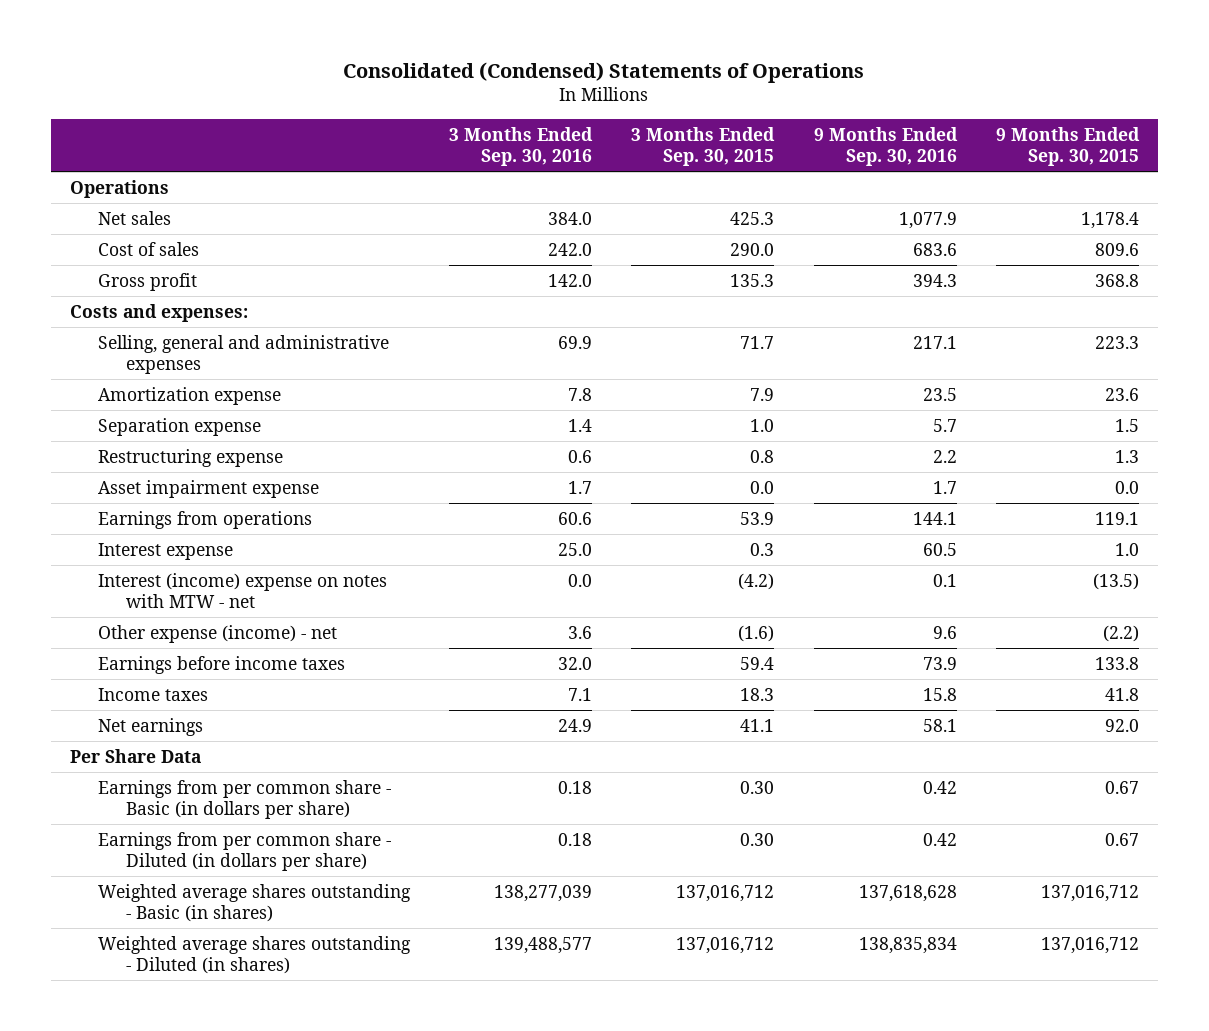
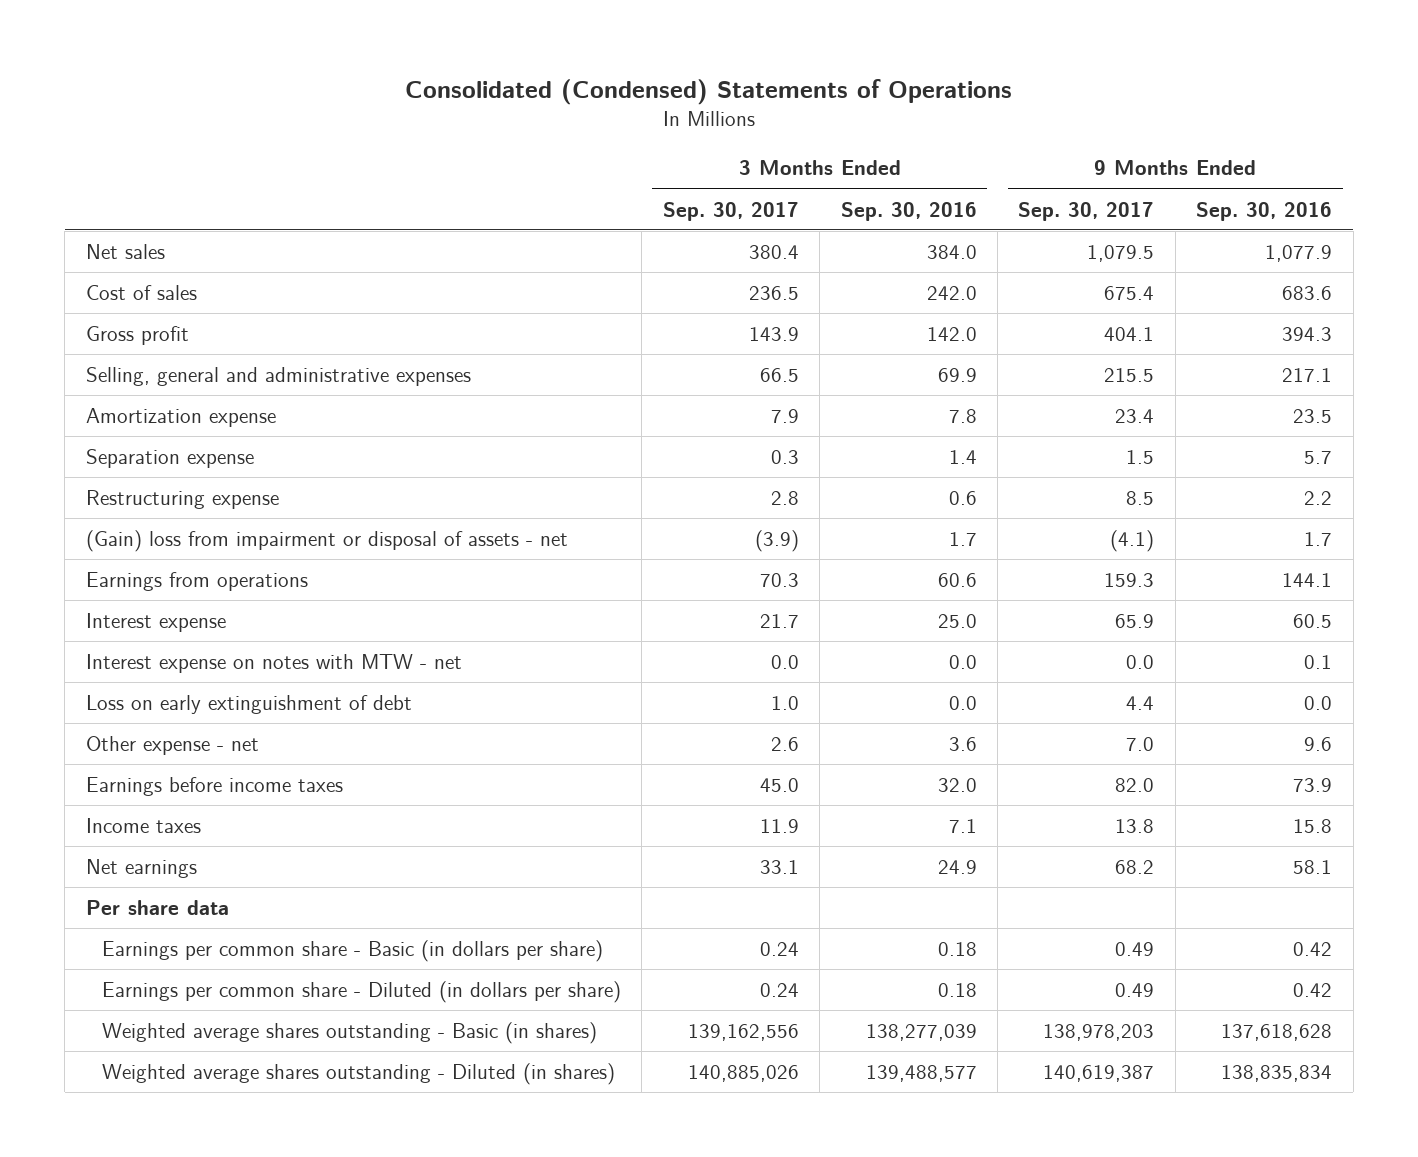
[631,126,776,167] 3 Months Ended Sep. 30, 2015 -> none
[995,126,1140,167] 9 Months Ended Sep. 30, 2015 -> none
none -> [662,201,799,221] Sep. 30, 2017
none -> [1018,201,1155,221] Sep. 30, 2017
[70,179,170,198] Operations -> none
[70,303,249,322] Costs and expenses: -> none
[98,479,320,498] Asset impairment expense -> [85,530,568,553] (Gain) loss from impairment or disposal of assets - net
[98,572,388,609] Interest (income) expense on notes with MTW - net -> [85,654,462,674] Interest expense on notes with MTW - net
none -> [85,695,412,715] Loss on early extinguishment of debt
[98,624,338,643] Other expense (income) - net -> [85,736,259,756] Other expense - net
[70,748,202,763] Per Share Data -> [85,900,229,916] Per share data
[98,779,392,820] Earnings from per common share - Basic (in dollars per share) -> [101,940,603,963] Earnings per common share - Basic (in dollars per share)
[98,831,392,872] Earnings from per common share - Diluted (in dollars per share) -> [101,981,621,1004] Earnings per common share - Diluted (in dollars per share)

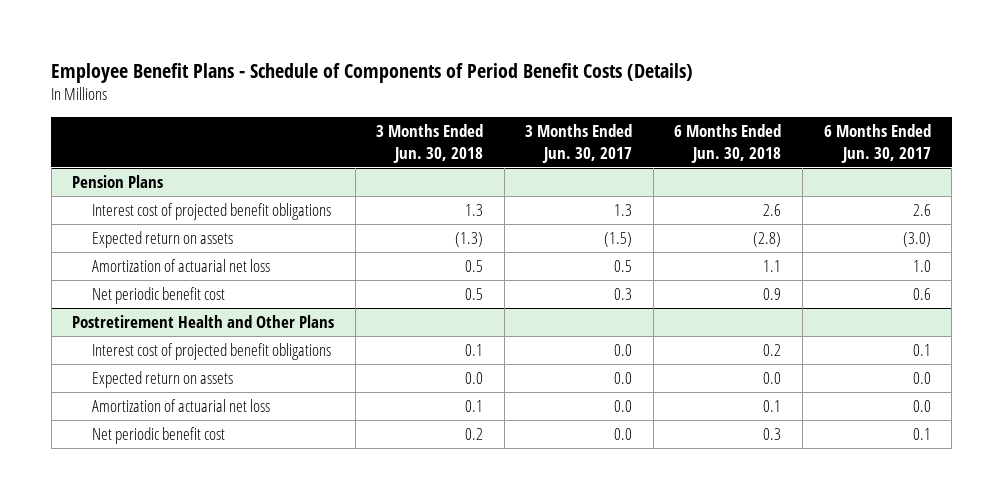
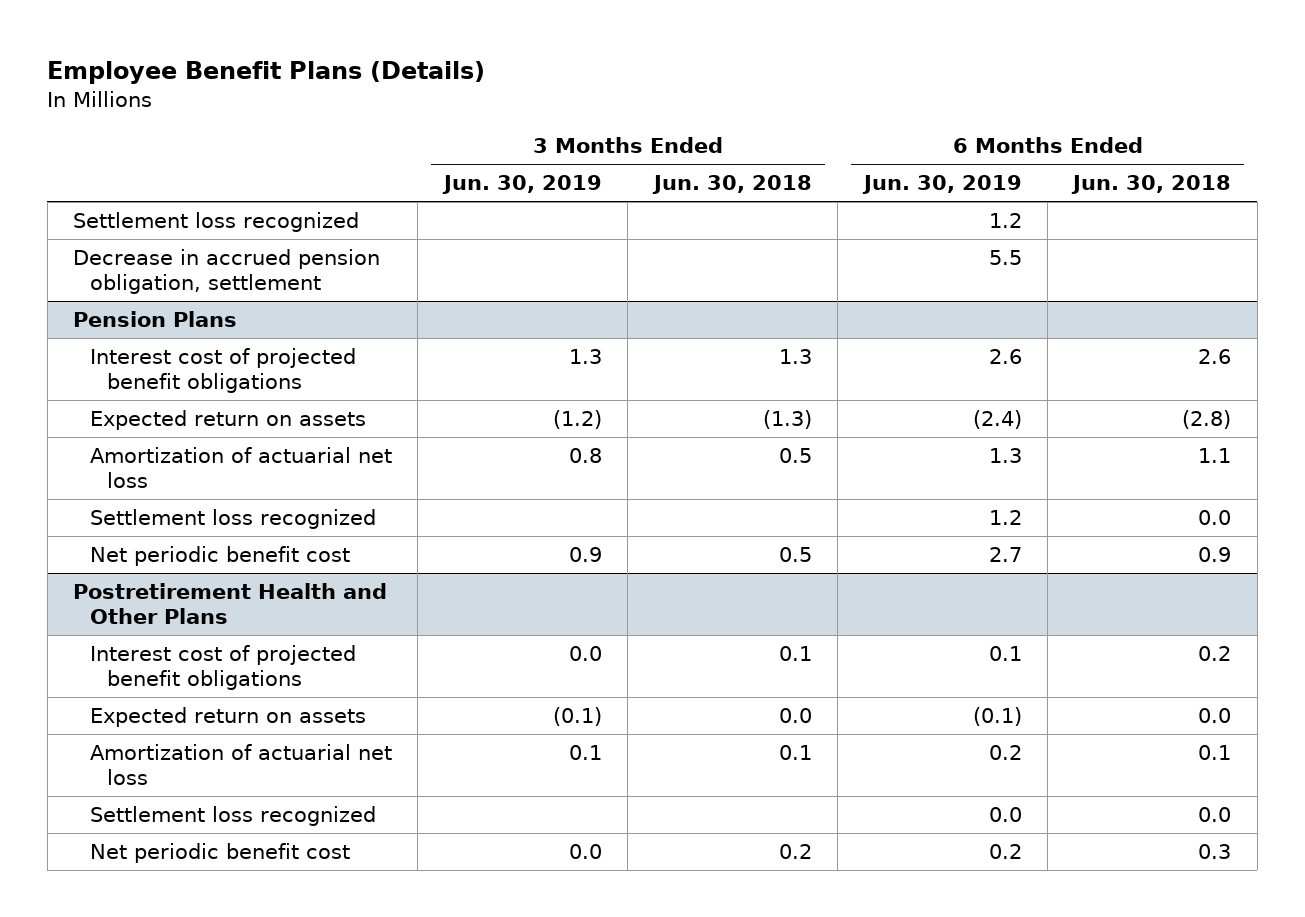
[51,62,694,83] Employee Benefit Plans - Schedule of Components of Period Benefit Costs (Details) -> [47,60,486,84] Employee Benefit Plans (Details)
[525,124,633,163] 3 Months Ended Jun. 30, 2017 -> none
[823,124,931,163] 6 Months Ended Jun. 30, 2017 -> none
none -> [441,175,602,195] Jun. 30, 2019
none -> [861,175,1022,195] Jun. 30, 2019
none -> [73,212,360,233] Settlement loss recognized
none -> [73,249,381,295] Decrease in accrued pension obligation, settlement
none -> [89,509,376,530] Settlement loss recognized
none -> [89,806,376,827] Settlement loss recognized

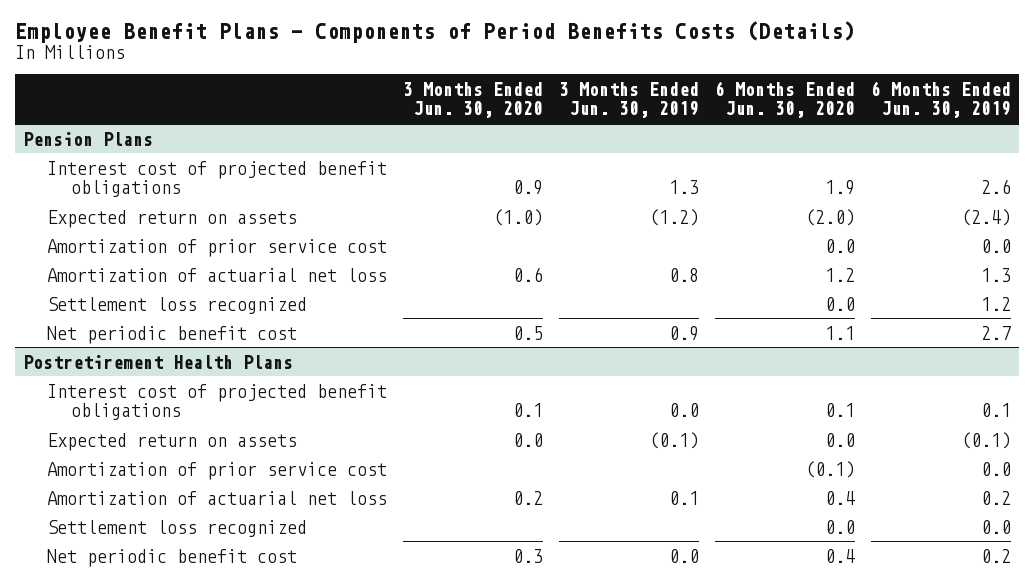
[47,60,486,84] Employee Benefit Plans (Details) -> [15,20,856,43] Employee Benefit Plans - Components of Period Benefits Costs (Details)
[651,175,812,195] Jun. 30, 2018 -> none
[1071,175,1232,195] Jun. 30, 2018 -> none
none -> [402,81,543,119] 3 Months Ended Jun. 30, 2020
none -> [714,80,855,119] 6 Months Ended Jun. 30, 2020
[73,212,360,233] Settlement loss recognized -> none
[73,249,381,295] Decrease in accrued pension obligation, settlement -> none
none -> [46,238,387,257] Amortization of prior service cost
[73,583,388,625] Postretirement Health and Other Plans -> [23,354,294,369] Postretirement Health Plans
none -> [46,461,387,480] Amortization of prior service cost

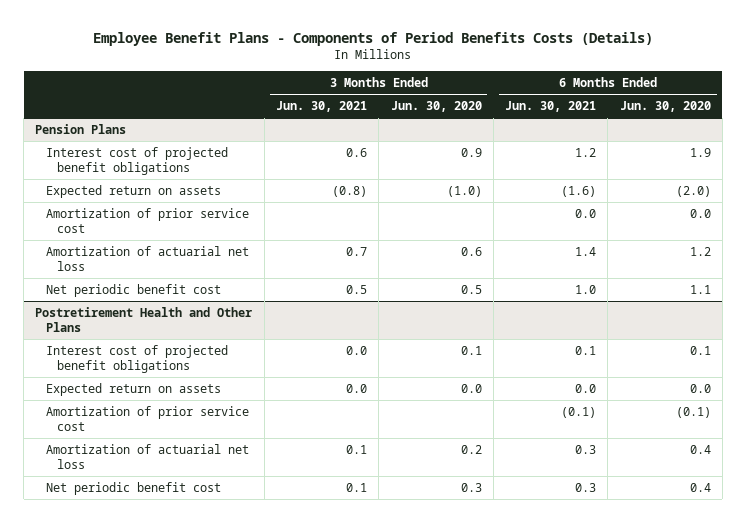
[558,81,699,119] 3 Months Ended Jun. 30, 2019 -> none
[870,80,1011,119] 6 Months Ended Jun. 30, 2019 -> none
none -> [276,101,368,113] Jun. 30, 2021
none -> [505,101,597,113] Jun. 30, 2021
[46,296,307,314] Settlement loss recognized -> none
[23,354,294,369] Postretirement Health Plans -> [35,306,253,333] Postretirement Health and Other Plans
[46,519,307,537] Settlement loss recognized -> none

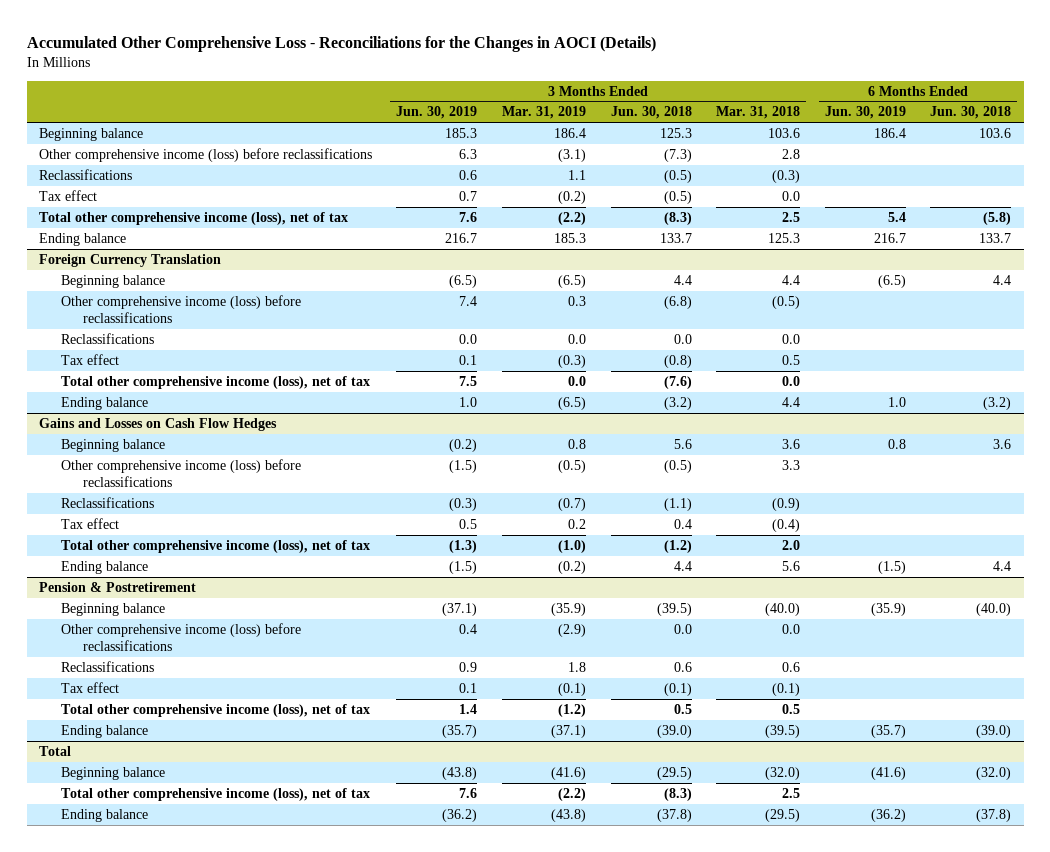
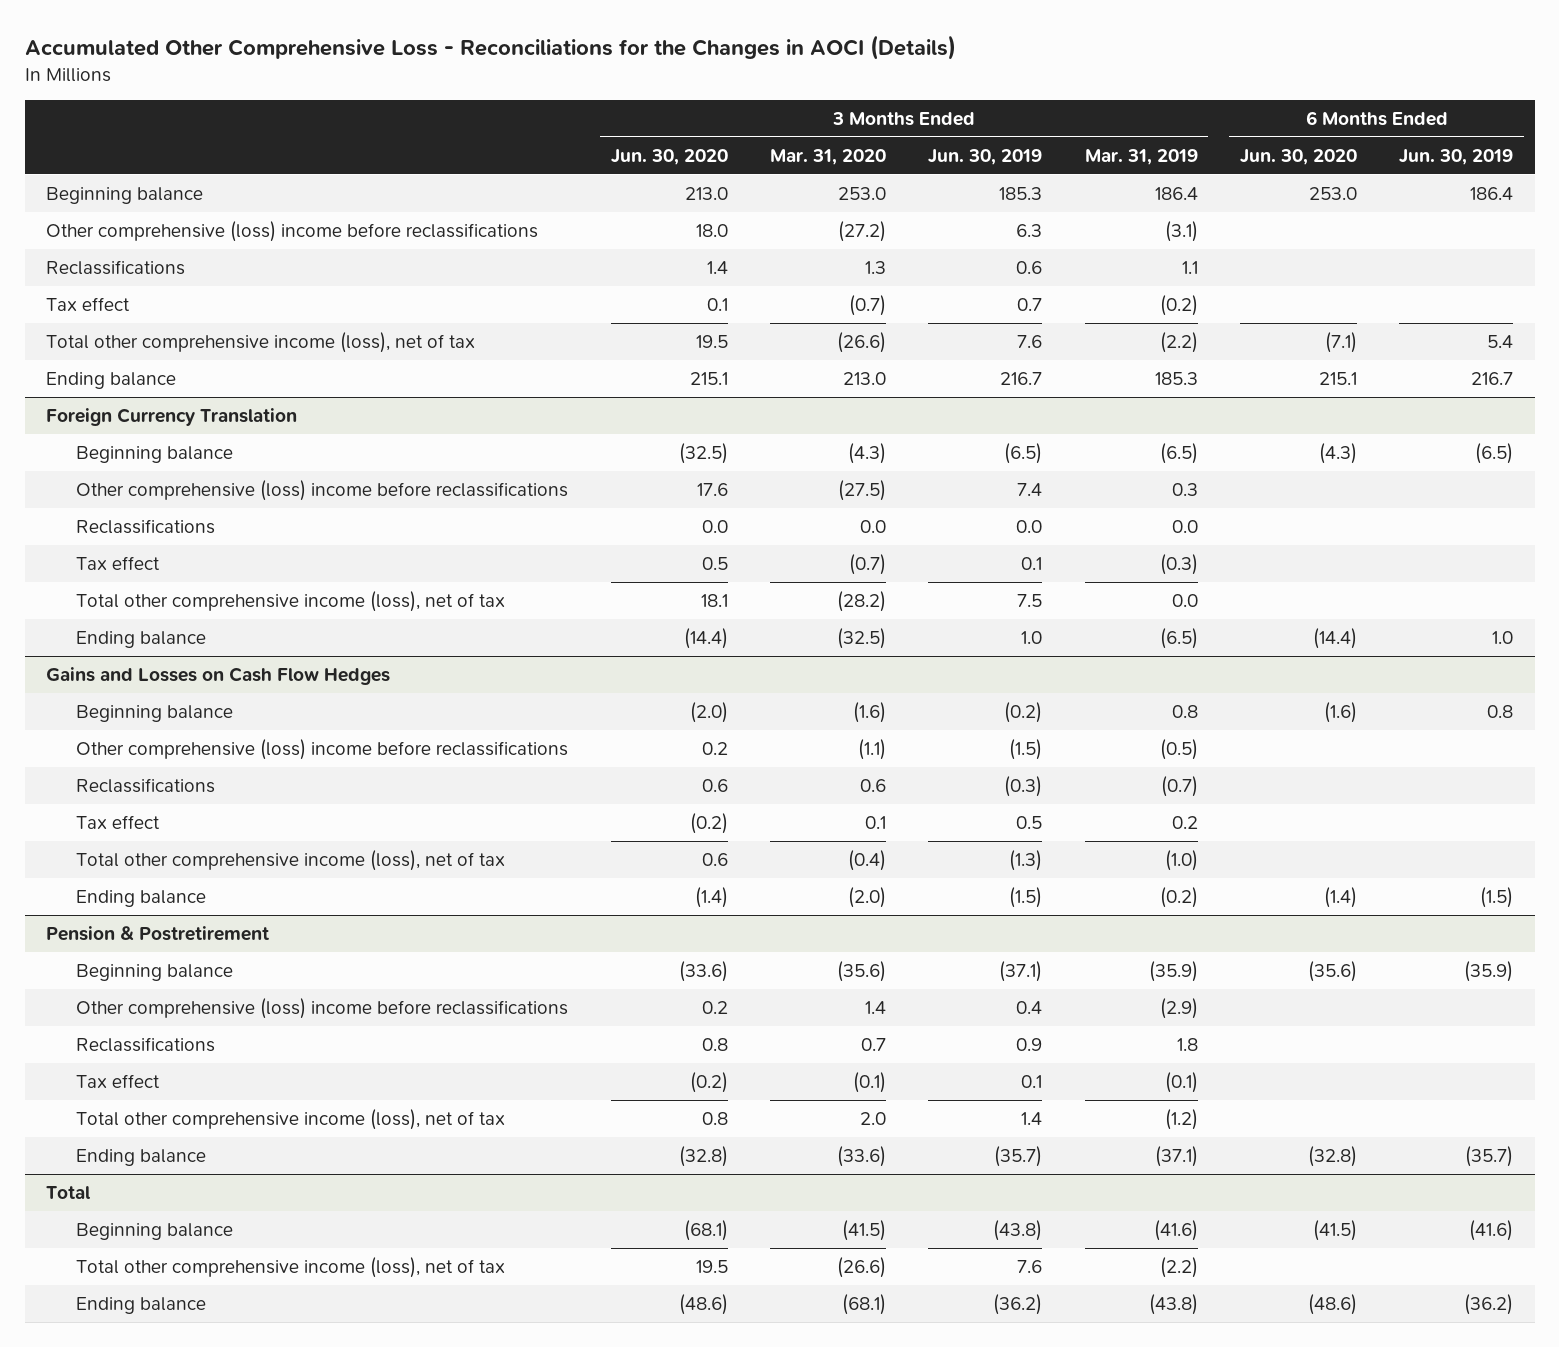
[610,106,692,120] Jun. 30, 2018 -> none
[716,106,801,120] Mar. 31, 2018 -> none
[930,106,1012,120] Jun. 30, 2018 -> none
none -> [610,148,728,165] Jun. 30, 2020
none -> [770,148,887,165] Mar. 31, 2020
none -> [1240,148,1358,165] Jun. 30, 2020
[38,147,372,162] Other comprehensive income (loss) before reclassifications -> [46,220,539,242] Other comprehensive (loss) income before reclassifications
[60,294,301,323] Other comprehensive income (loss) before reclassifications -> [76,479,569,501] Other comprehensive (loss) income before reclassifications
[60,458,301,487] Other comprehensive income (loss) before reclassifications -> [76,738,569,760] Other comprehensive (loss) income before reclassifications
[60,622,301,651] Other comprehensive income (loss) before reclassifications -> [76,997,569,1019] Other comprehensive (loss) income before reclassifications

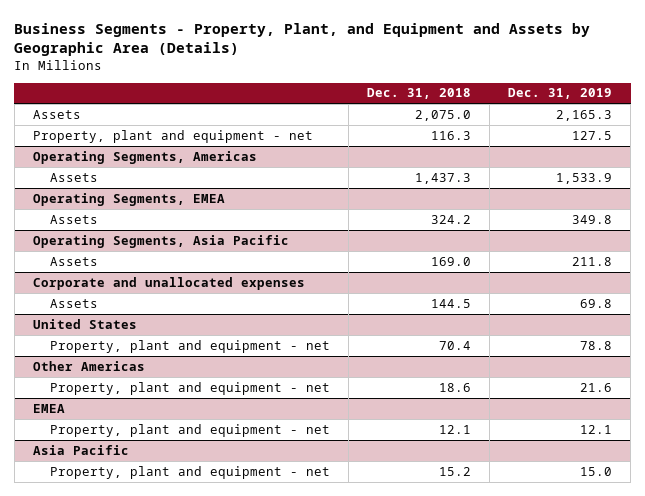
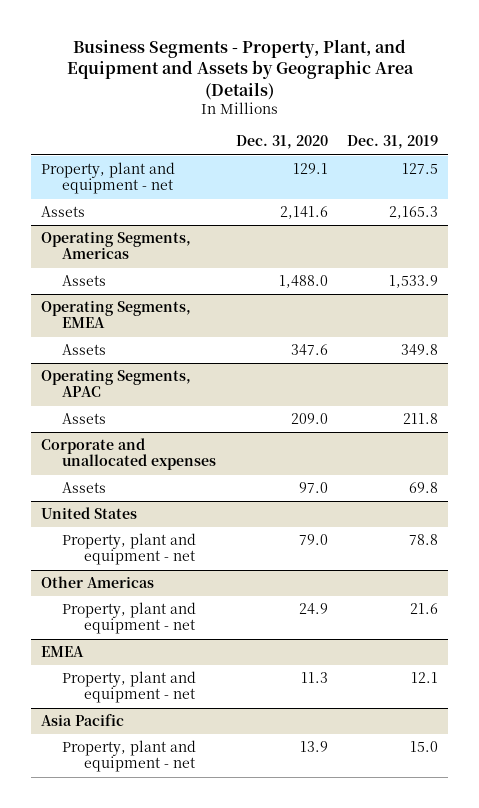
[366,88,471,100] Dec. 31, 2018 -> none
none -> [235,135,328,150] Dec. 31, 2020
[32,109,81,119] Assets -> [40,206,85,218] Assets
[32,234,289,248] Operating Segments, Asia Pacific -> none
none -> [40,369,191,398] Operating Segments, APAC

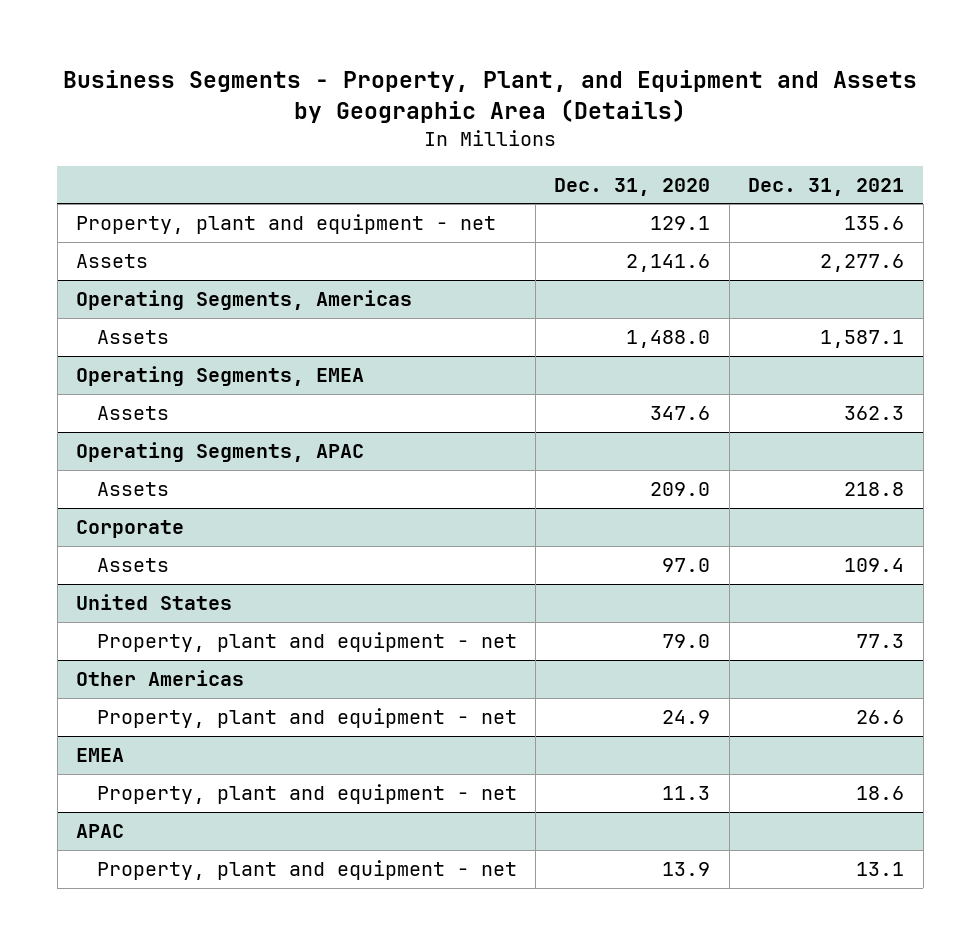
[347,135,439,150] Dec. 31, 2019 -> none
none -> [748,177,905,196] Dec. 31, 2021
[40,438,217,471] Corporate and unallocated expenses -> [76,520,185,539] Corporate
[40,714,124,727] Asia Pacific -> [76,824,125,839] APAC

